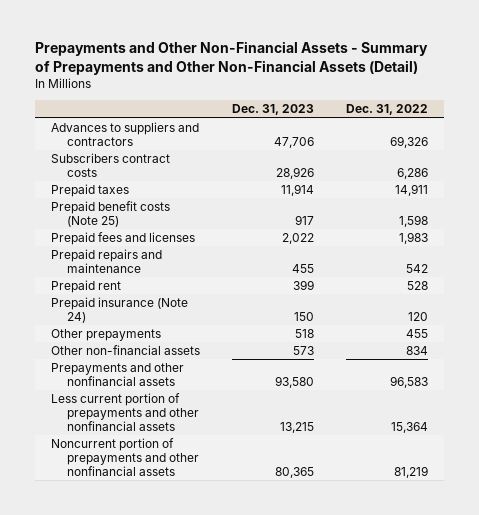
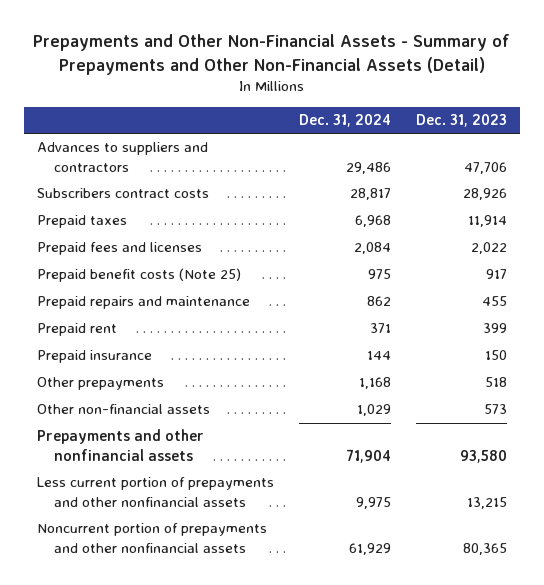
[346,104,429,116] Dec. 31, 2022 -> none
none -> [298,113,391,127] Dec. 31, 2024
[50,201,170,227] Prepaid benefit costs (Note 25) -> [36,268,241,283] Prepaid benefit costs (Note 25)
[50,297,188,323] Prepaid insurance (Note 24) -> [36,350,152,364] Prepaid insurance

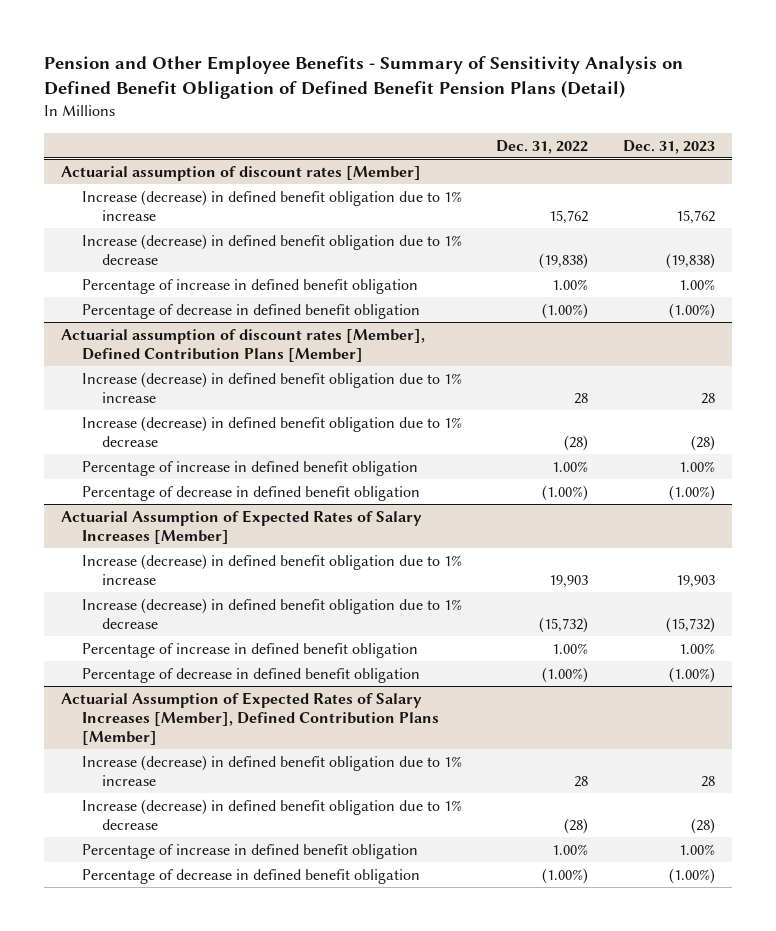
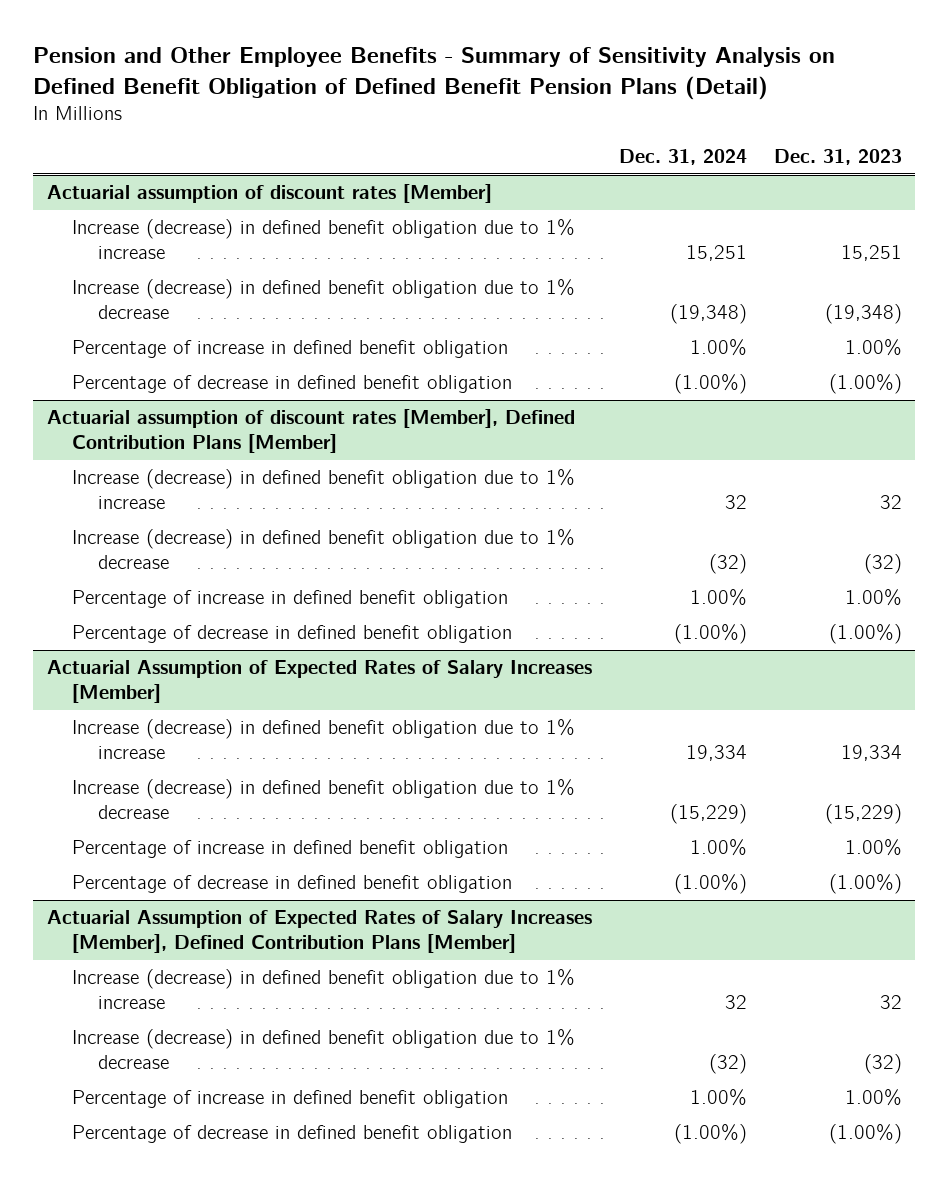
[496,139,589,154] Dec. 31, 2022 -> none
none -> [618,149,747,166] Dec. 31, 2024
[675,209,715,224] 15,762 -> [840,245,902,262] 15,251
[665,252,715,269] (19,838) -> [824,304,902,325] (19,348)
[700,392,715,404] 28 -> [879,495,902,510] 32
[690,434,715,451] (28) -> [863,554,902,575] (32)
[675,574,715,588] 19,903 -> [840,745,902,762] 19,334
[665,616,715,633] (15,732) -> [824,804,902,825] (15,229)
[700,775,715,787] 28 -> [879,995,902,1010] 32
[690,817,715,834] (28) -> [863,1054,902,1075] (32)

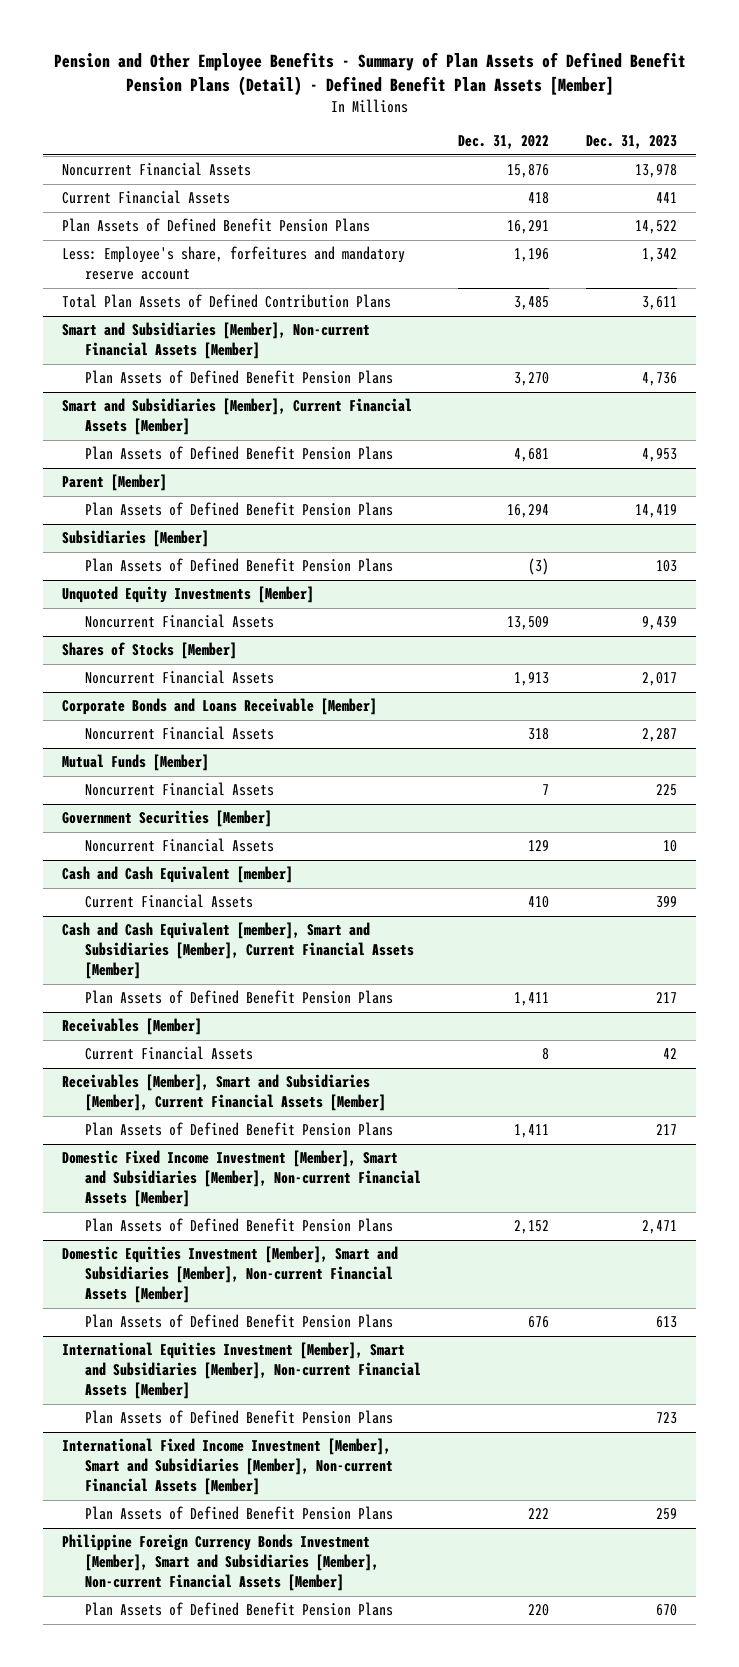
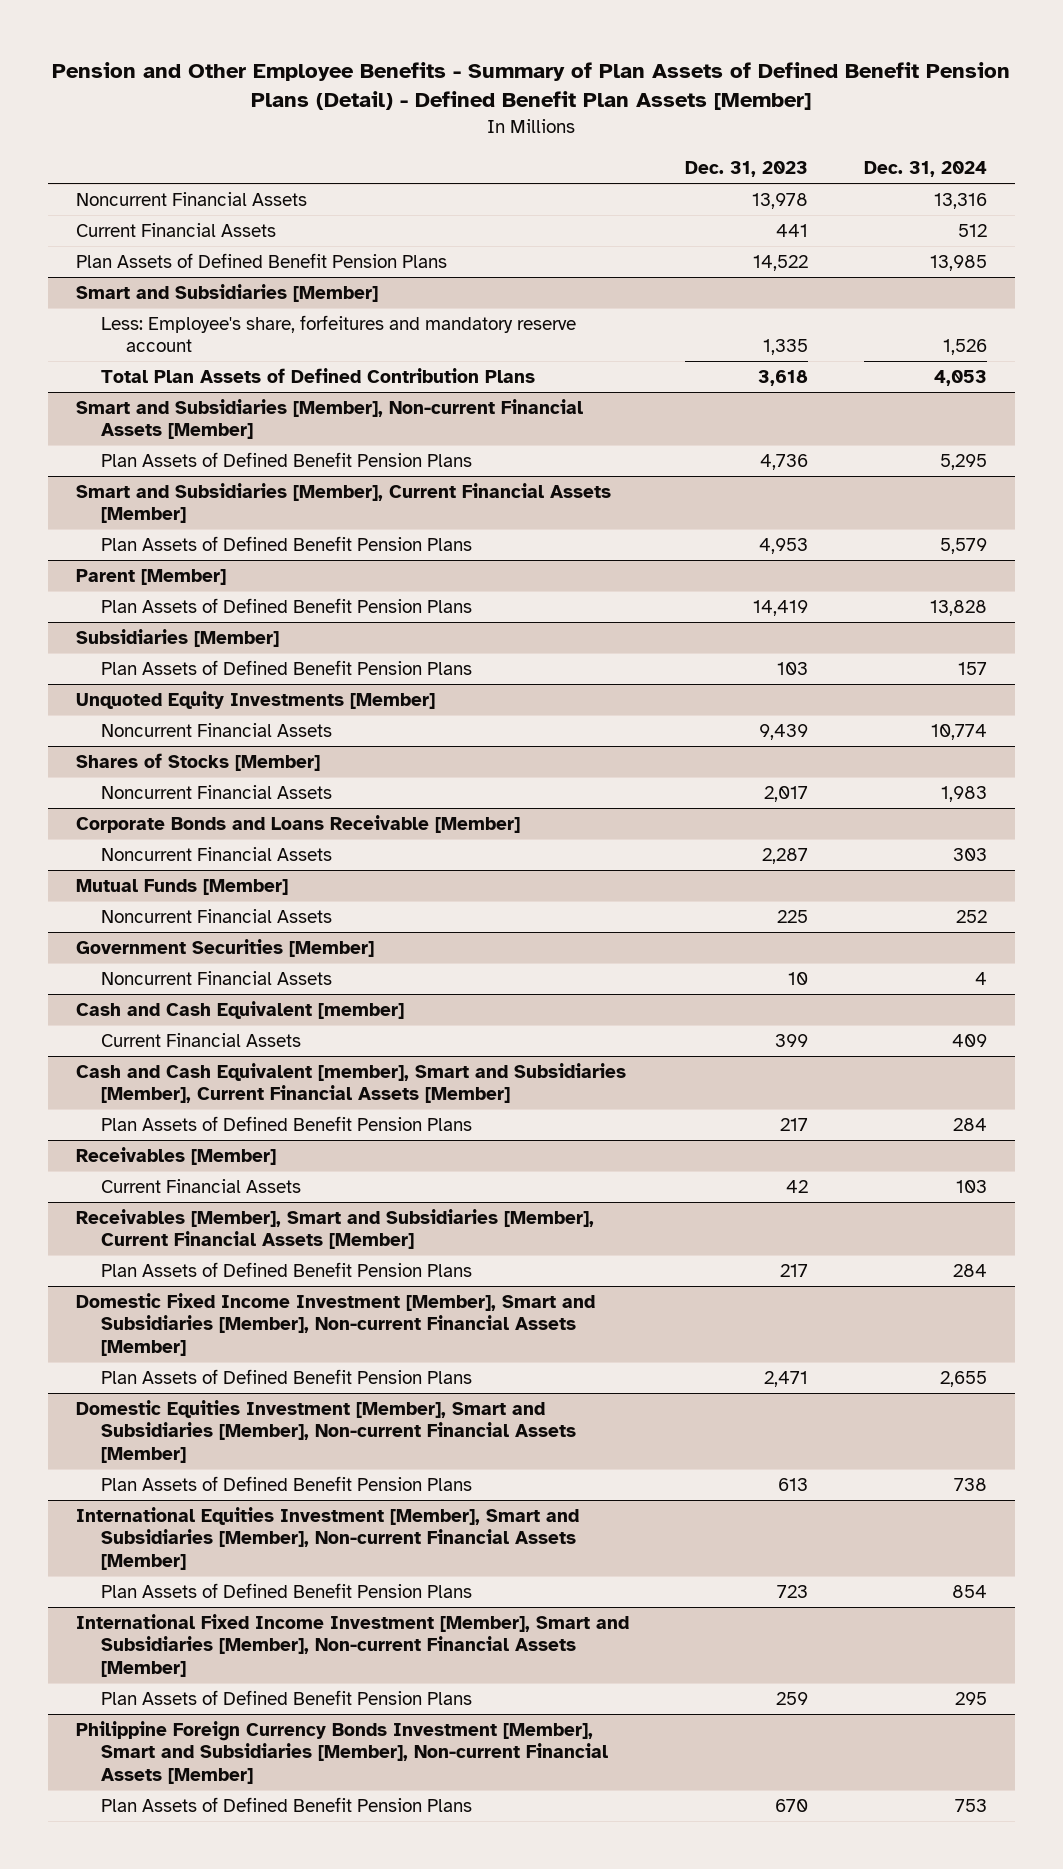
[458,135,550,150] Dec. 31, 2022 -> none
none -> [863,161,987,178] Dec. 31, 2024
none -> [76,283,379,302] Smart and Subsidiaries [Member]
[642,248,678,263] 1,342 -> [762,339,808,356] 1,335
[642,296,678,311] 3,611 -> [757,369,808,386] 3,618

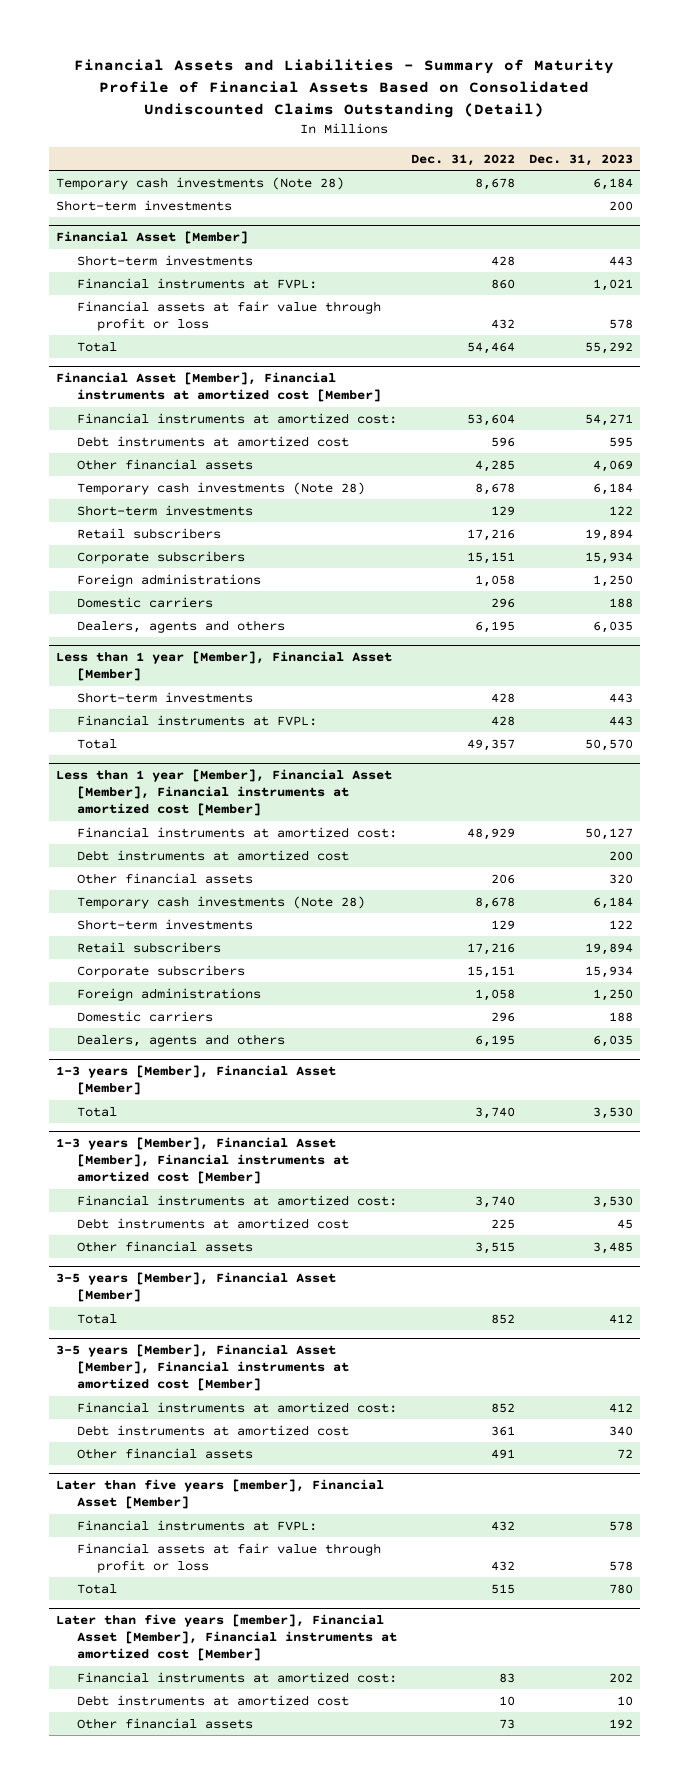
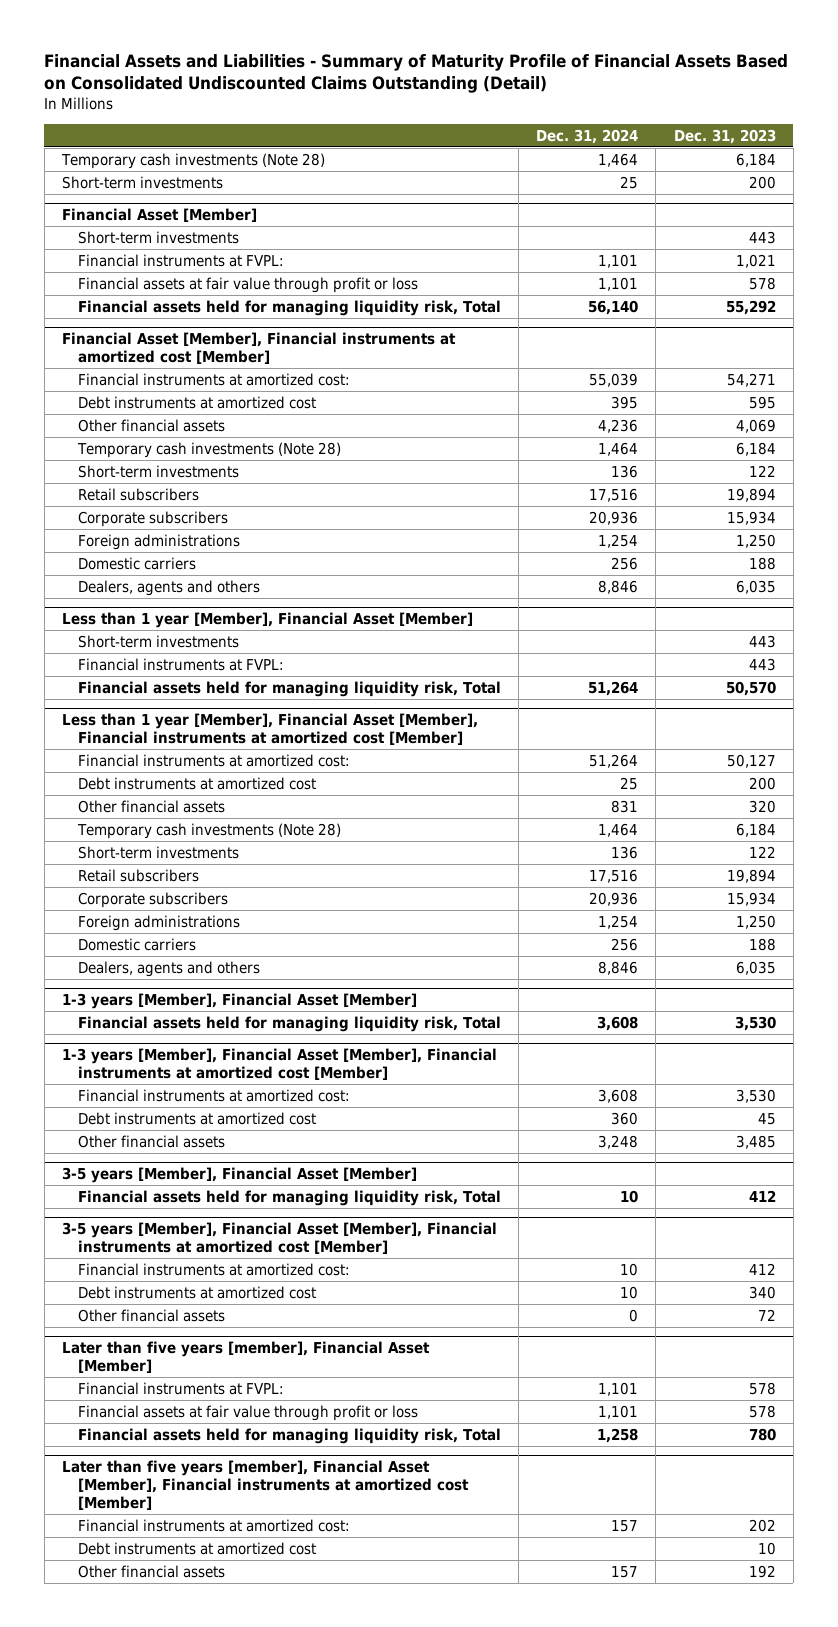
[410,153,515,166] Dec. 31, 2022 -> none
none -> [536,128,639,144] Dec. 31, 2024
[76,341,117,352] Total -> [78,299,502,316] Financial assets held for managing liquidity risk, Total
[76,738,117,749] Total -> [78,680,502,697] Financial assets held for managing liquidity risk, Total
[76,1106,117,1117] Total -> [78,1015,502,1032] Financial assets held for managing liquidity risk, Total
[76,1313,117,1324] Total -> [78,1189,502,1206] Financial assets held for managing liquidity risk, Total
[76,1583,117,1594] Total -> [78,1427,502,1444] Financial assets held for managing liquidity risk, Total

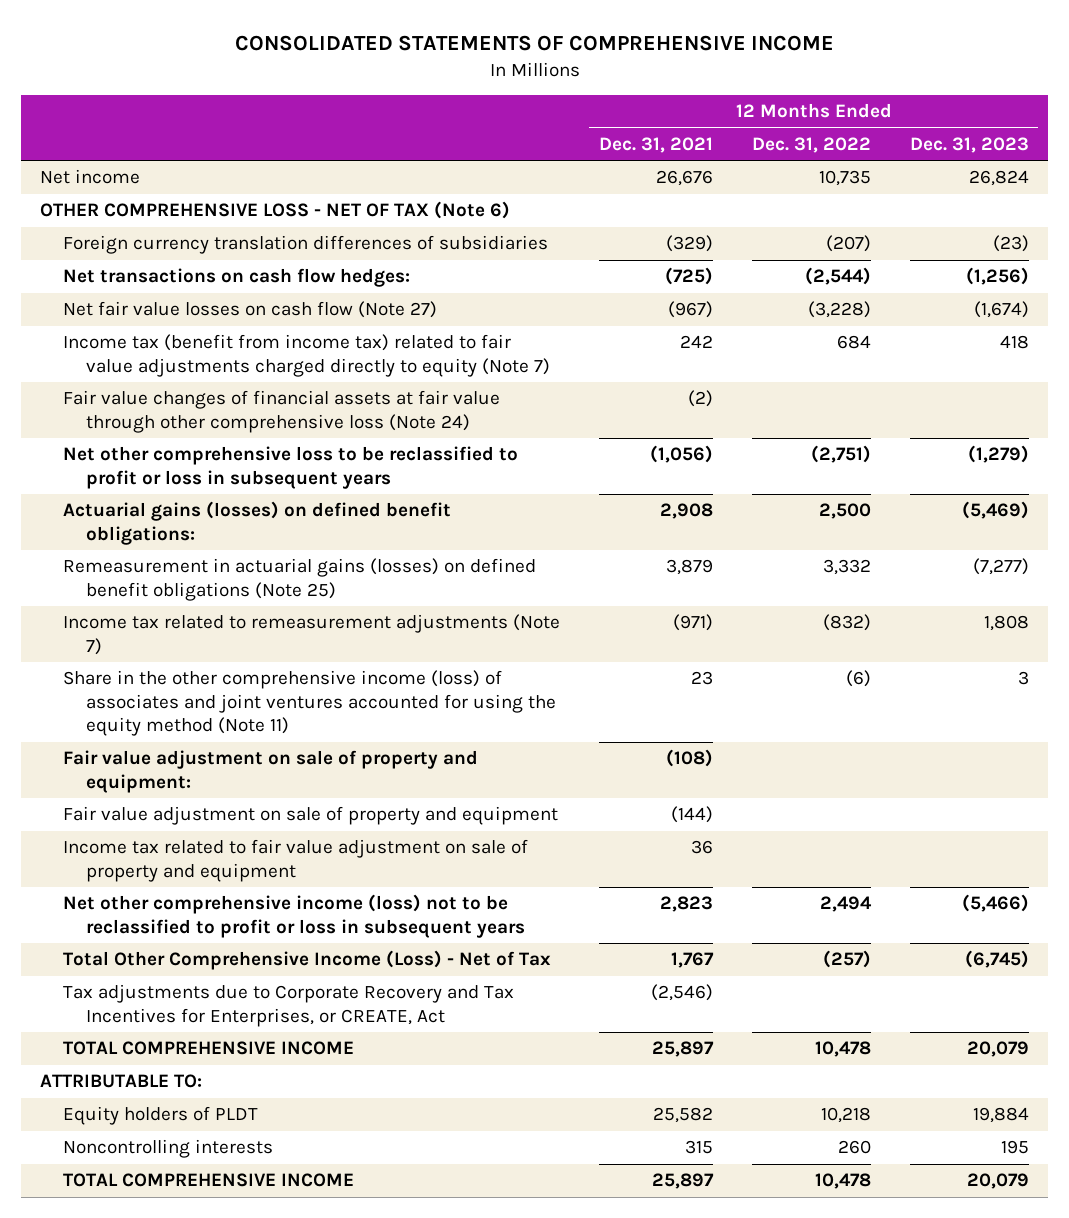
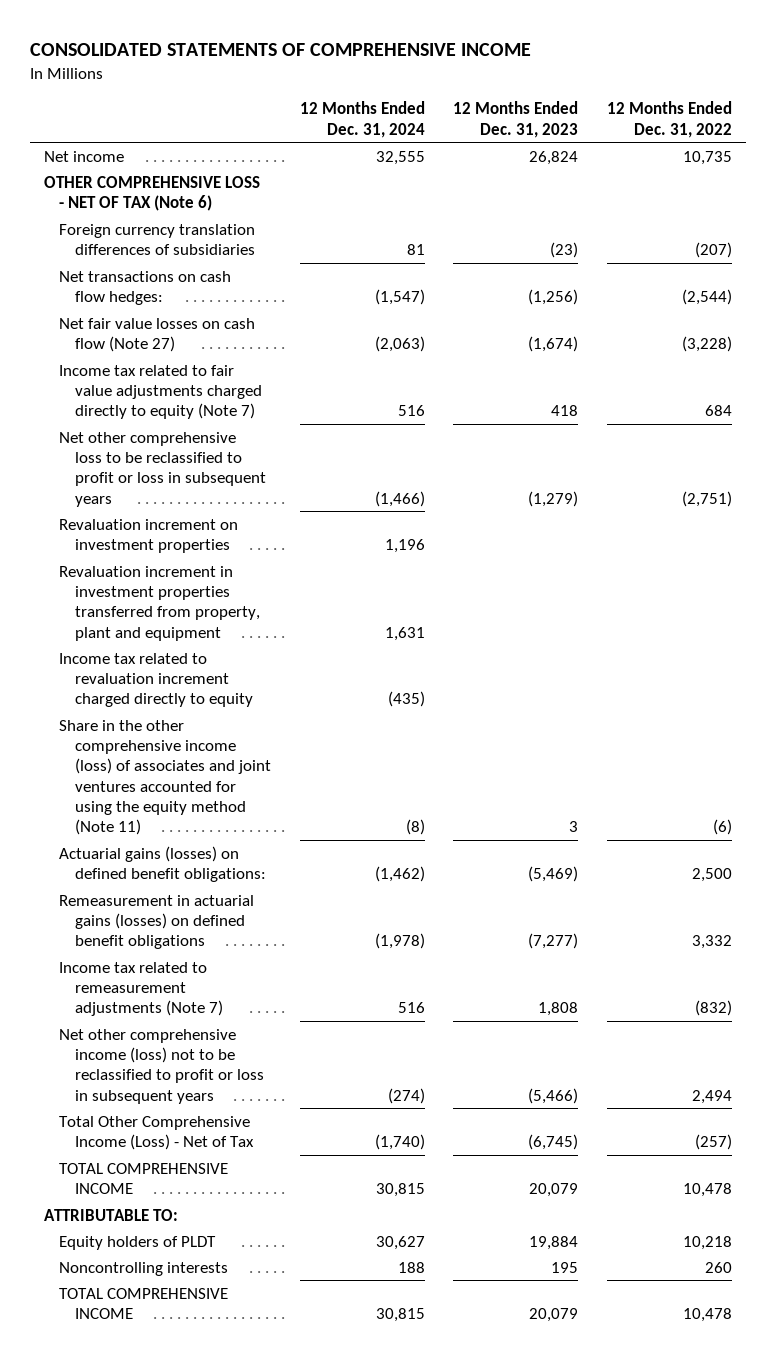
[599,136,714,153] Dec. 31, 2021 -> none
none -> [299,101,425,138] 12 Months Ended Dec. 31, 2024
[63,390,501,433] Fair value changes of financial assets at fair value through other comprehensive loss (Note 24) -> none
[63,334,551,377] Income tax (benefit from income tax) related to fair value adjustments charged directly to equity (Note 7) -> [59,364,262,420] Income tax related to fair value adjustments charged directly to equity (Note 7)
none -> [59,518,239,553] Revaluation increment on investment properties
none -> [59,565,260,641] Revaluation increment in investment properties transferred from property, plant and equipment
none -> [59,652,253,708] Income tax related to revaluation increment charged directly to equity
[63,670,557,737] Share in the other comprehensive income (loss) of associates and joint ventures accounted for using the equity method (Note 11) -> [59,719,271,836] Share in the other comprehensive income (loss) of associates and joint ventures accounted for using the equity method (Note 11)
[63,558,537,601] Remeasurement in actuarial gains (losses) on defined benefit obligations (Note 25) -> [59,894,255,950] Remeasurement in actuarial gains (losses) on defined benefit obligations
[63,750,479,793] Fair value adjustment on sale of property and equipment: -> none
[63,806,559,826] Fair value adjustment on sale of property and equipment -> none
[63,839,529,882] Income tax related to fair value adjustment on sale of property and equipment -> none
[63,984,515,1027] Tax adjustments due to Corporate Recovery and Tax Incentives for Enterprises, or CREATE, Act -> none

